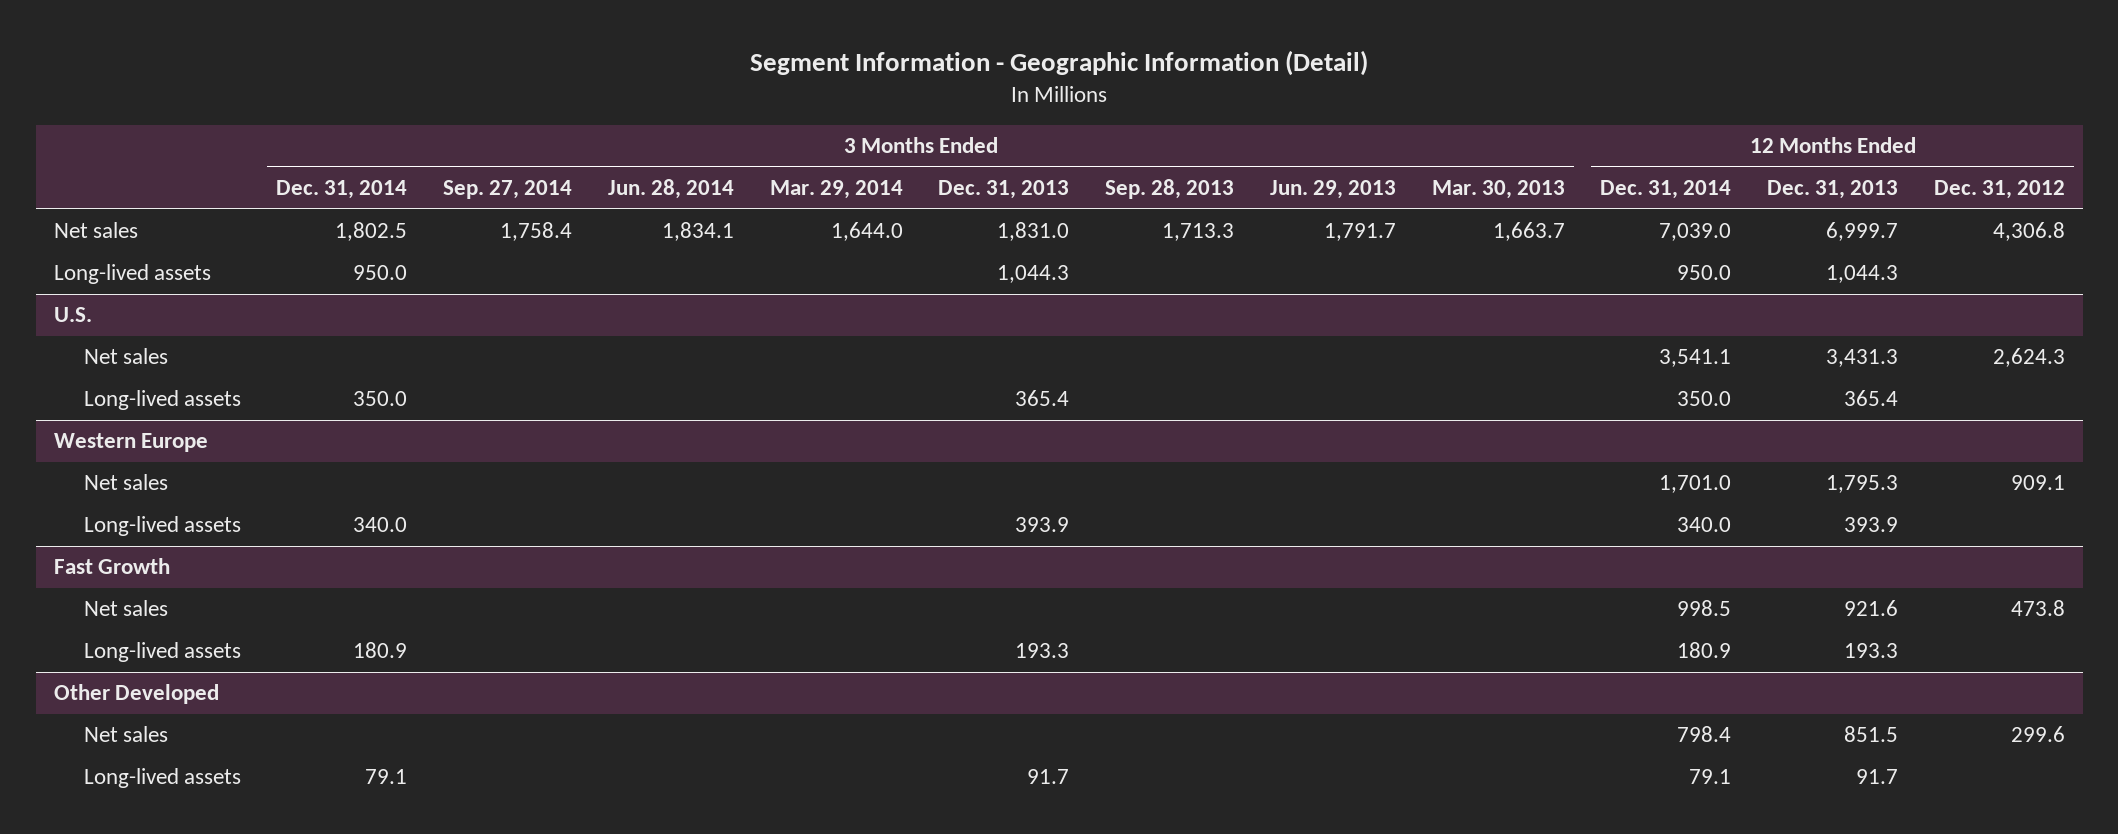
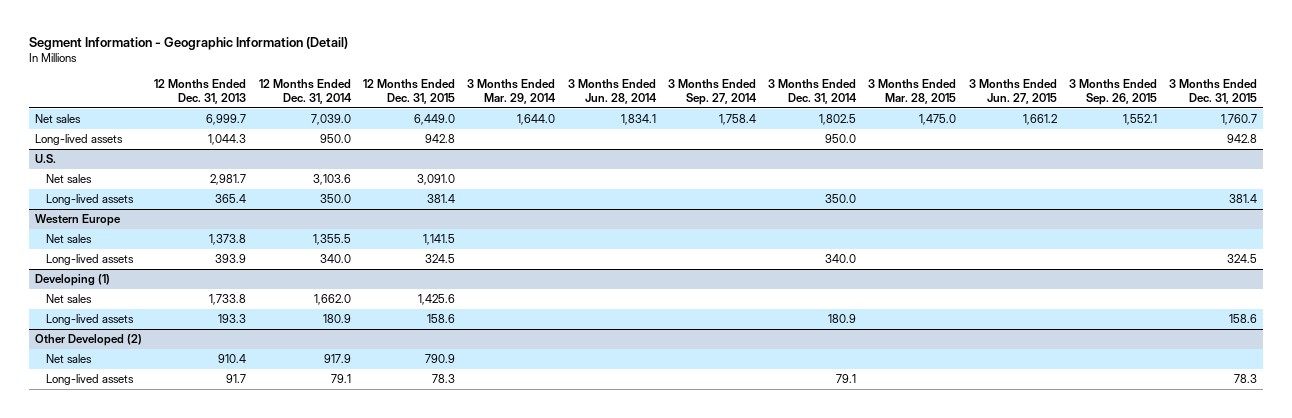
[938,180,1070,200] Dec. 31, 2013 -> none
[1105,179,1235,200] Sep. 28, 2013 -> none
[1269,180,1396,200] Jun. 29, 2013 -> none
[1431,180,1565,200] Mar. 30, 2013 -> none
[1933,180,2065,200] Dec. 31, 2012 -> none
none -> [362,78,455,104] 12 Months Ended Dec. 31, 2015
none -> [868,78,957,104] 3 Months Ended Mar. 28, 2015
none -> [968,78,1057,104] 3 Months Ended Jun. 27, 2015
none -> [1069,78,1158,105] 3 Months Ended Sep. 26, 2015
none -> [1169,78,1258,104] 3 Months Ended Dec. 31, 2015
[1659,349,1732,368] 3,541.1 -> [312,174,351,186] 3,103.6
[1826,349,1899,368] 3,431.3 -> [210,174,247,186] 2,981.7
[1659,475,1732,494] 1,701.0 -> [312,234,351,246] 1,355.5
[1826,475,1899,494] 1,795.3 -> [209,234,247,246] 1,373.8
[53,558,170,575] Fast Growth -> [35,274,111,287] Developing (1)
[1677,600,1732,617] 998.5 -> [313,294,351,306] 1,662.0
[1844,600,1899,617] 921.6 -> [209,294,247,306] 1,733.8
[53,684,219,705] Other Developed -> [35,334,143,347] Other Developed (2)
[1677,726,1732,743] 798.4 -> [323,354,351,364] 917.9
[1844,726,1899,743] 851.5 -> [218,354,247,364] 910.4

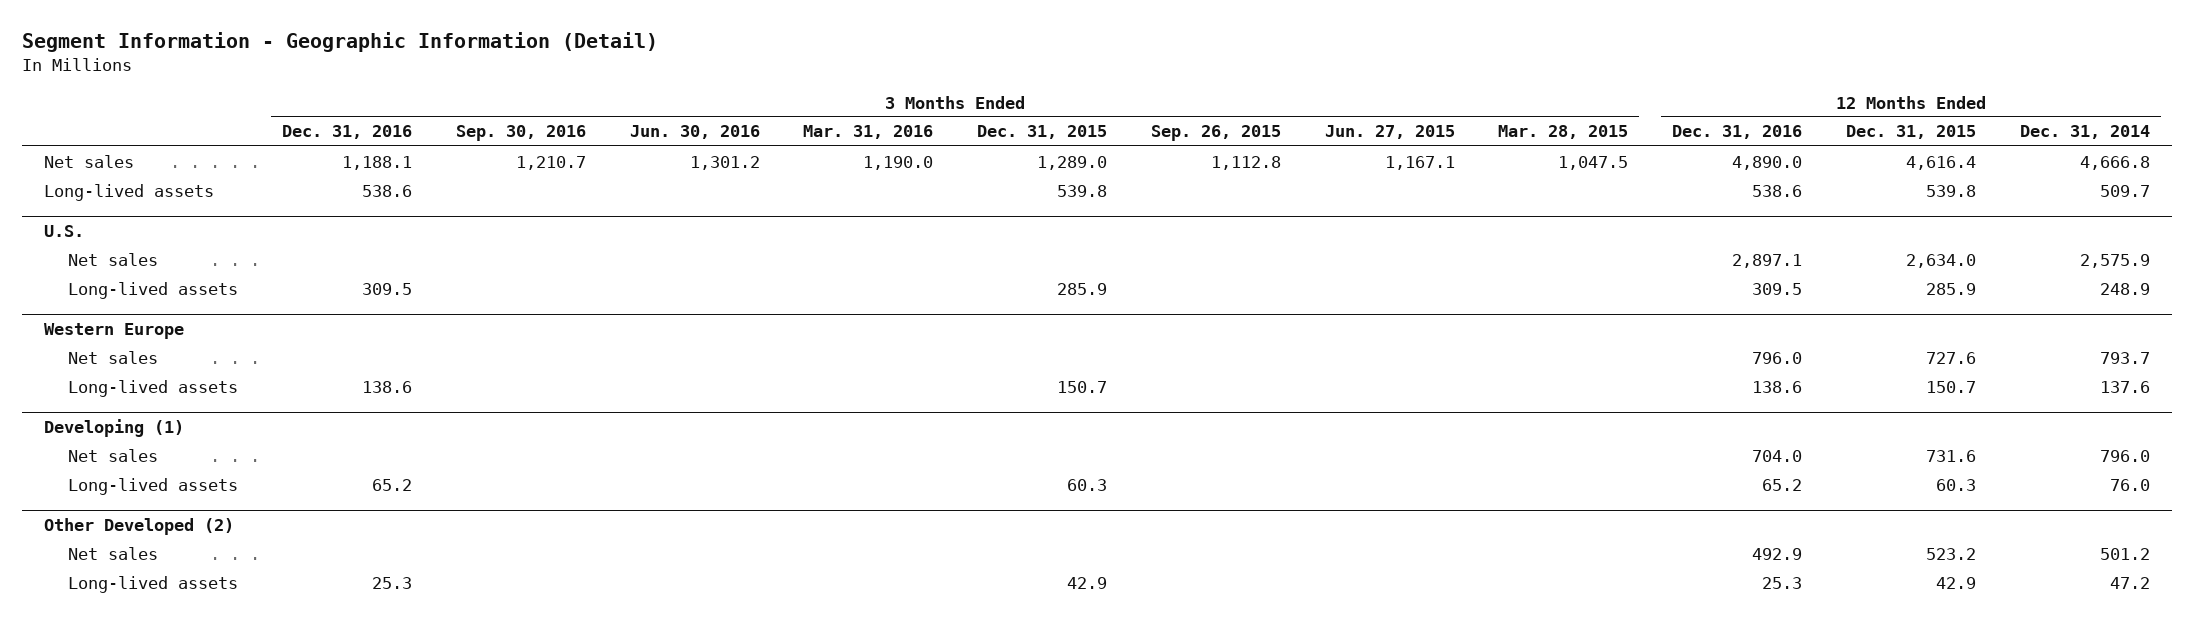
[154,78,247,104] 12 Months Ended Dec. 31, 2013 -> none
[467,78,557,104] 3 Months Ended Mar. 29, 2014 -> none
[567,78,657,104] 3 Months Ended Jun. 28, 2014 -> none
[667,78,757,105] 3 Months Ended Sep. 27, 2014 -> none
[768,78,858,104] 3 Months Ended Dec. 31, 2014 -> none
none -> [282,125,413,140] Dec. 31, 2016
none -> [455,125,586,142] Sep. 30, 2016
none -> [629,125,760,140] Jun. 30, 2016
none -> [803,125,934,140] Mar. 31, 2016
none -> [1672,125,1803,140] Dec. 31, 2016
[310,114,351,126] 7,039.0 -> [2079,155,2150,170] 4,666.8
[413,114,455,126] 6,449.0 -> [1905,155,1976,170] 4,616.4
[919,114,957,126] 1,475.0 -> [1558,155,1629,170] 1,047.5
[1022,114,1057,126] 1,661.2 -> [1384,155,1455,170] 1,167.1
[1123,114,1158,126] 1,552.1 -> [1210,155,1281,170] 1,112.8
[1221,114,1258,126] 1,760.7 -> [1037,155,1108,170] 1,289.0
[319,134,351,144] 950.0 -> [2099,184,2150,197] 509.7
[424,134,455,144] 942.8 -> [1925,184,1976,197] 539.8
[1227,134,1258,144] 942.8 -> [1057,184,1108,197] 539.8
[312,174,351,186] 3,103.6 -> [2079,253,2150,268] 2,575.9
[416,174,455,186] 3,091.0 -> [1905,253,1976,268] 2,634.0
[319,194,351,204] 350.0 -> [2099,282,2150,295] 248.9
[426,194,455,204] 381.4 -> [1925,282,1976,295] 285.9
[1229,194,1258,204] 381.4 -> [1057,282,1108,295] 285.9
[312,234,351,246] 1,355.5 -> [2099,351,2150,364] 793.7
[422,234,455,246] 1,141.5 -> [1925,351,1976,364] 727.6
[319,254,351,264] 340.0 -> [2099,380,2150,393] 137.6
[424,254,455,264] 324.5 -> [1925,380,1976,393] 150.7
[1227,254,1258,264] 324.5 -> [1057,380,1108,393] 150.7
[313,294,351,306] 1,662.0 -> [2099,449,2150,462] 796.0
[417,294,455,306] 1,425.6 -> [1925,449,1976,462] 731.6
[322,314,351,324] 180.9 -> [2109,478,2150,491] 76.0
[426,314,455,324] 158.6 -> [1935,478,1976,491] 60.3
[1229,314,1258,324] 158.6 -> [1067,478,1108,491] 60.3
[323,354,351,364] 917.9 -> [2099,547,2150,560] 501.2
[424,354,455,364] 790.9 -> [1925,547,1976,560] 523.2
[330,374,351,384] 79.1 -> [2109,576,2150,589] 47.2
[431,374,455,384] 78.3 -> [1935,576,1976,589] 42.9
[1234,374,1258,384] 78.3 -> [1067,576,1108,589] 42.9

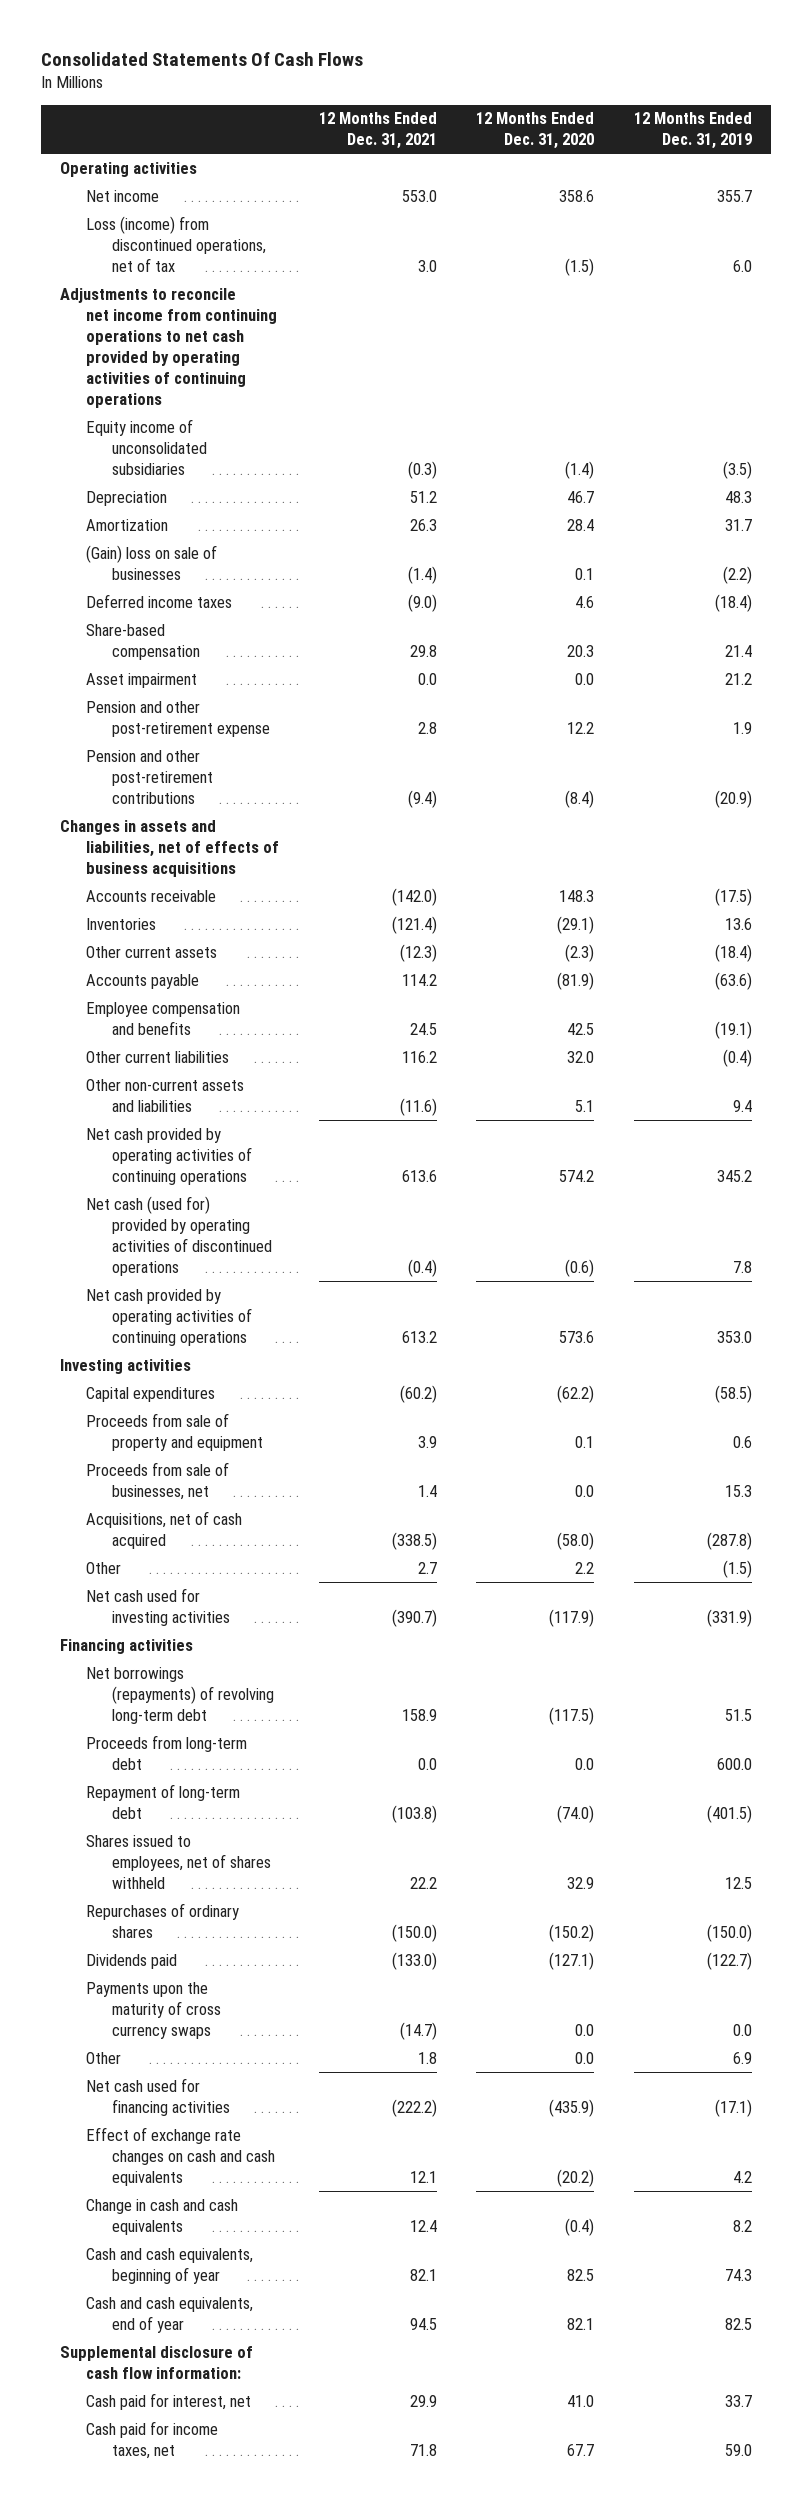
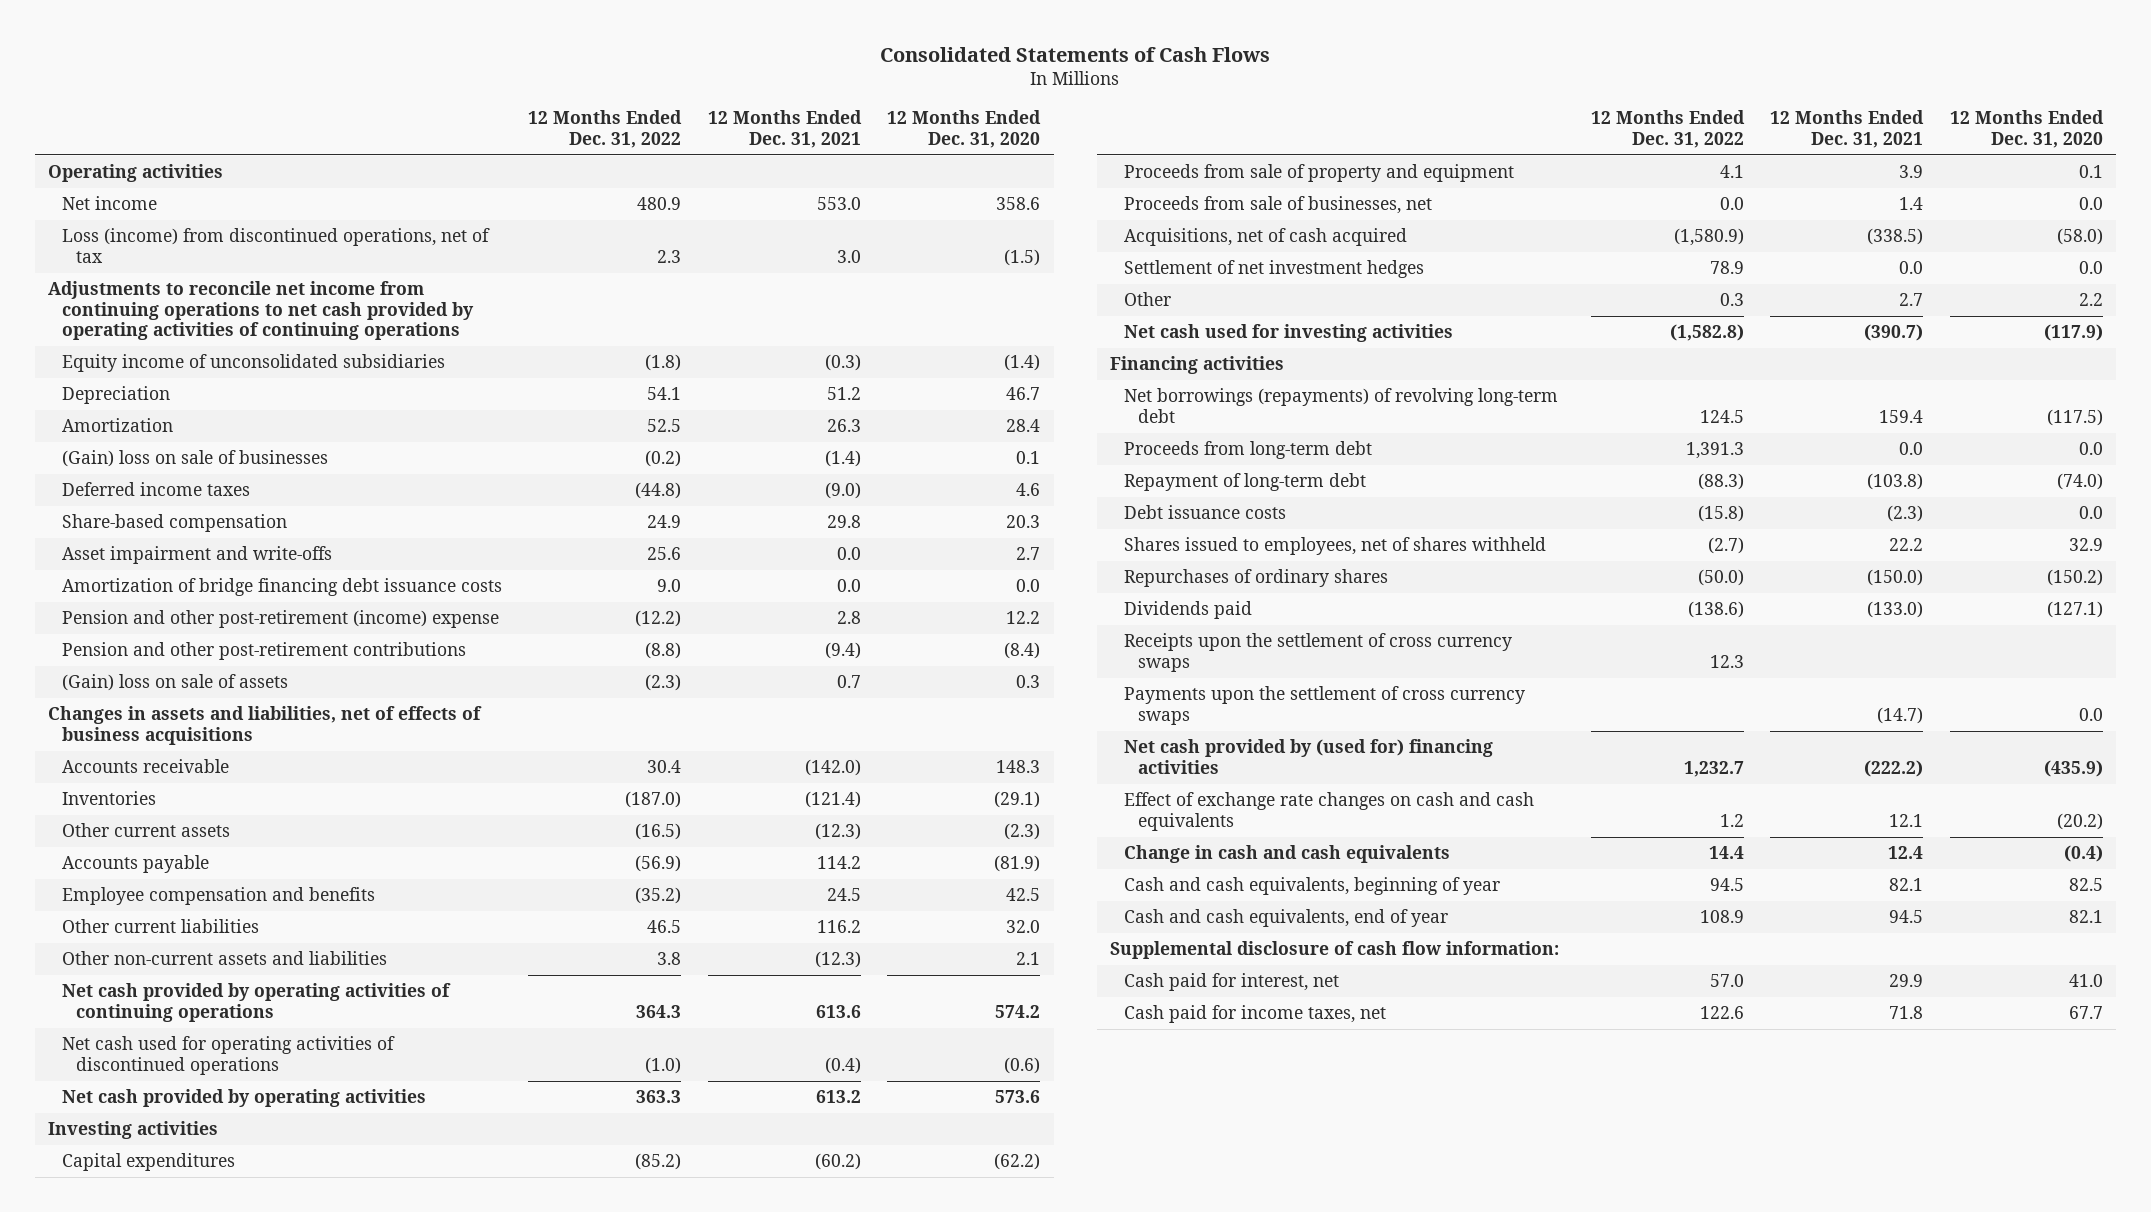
[40,52,363,67] Consolidated Statements Of Cash Flows -> [880,46,1271,62] Consolidated Statements of Cash Flows
[633,112,752,150] 12 Months Ended Dec. 31, 2019 -> none
none -> [528,110,683,148] 12 Months Ended Dec. 31, 2022
[86,672,198,688] Asset impairment -> [61,546,332,565] Asset impairment and write-offs
[575,672,595,685] 0.0 -> [1016,547,1041,561] 2.7
none -> [61,578,502,597] Amortization of bridge financing debt issuance costs
[86,700,270,737] Pension and other post-retirement expense -> [61,610,499,629] Pension and other post-retirement (income) expense
none -> [61,674,288,692] (Gain) loss on sale of assets
[399,1097,437,1116] (11.6) -> [814,951,861,969] (12.3)
[575,1099,595,1112] 5.1 -> [1016,952,1041,966] 2.1
[86,1195,272,1276] Net cash (used for) provided by operating activities of discontinued operations -> [61,1036,395,1075] Net cash used for operating activities of discontinued operations
[86,1288,252,1346] Net cash provided by operating activities of continuing operations -> [61,1089,426,1108] Net cash provided by operating activities
none -> [1124,260,1425,279] Settlement of net investment hedges
[401,1708,437,1721] 158.9 -> [1879,409,1924,423] 159.4
none -> [1124,505,1287,520] Debt issuance costs
[86,2051,122,2064] Other -> none
none -> [1124,633,1513,672] Receipts upon the settlement of cross currency swaps
[86,1981,221,2039] Payments upon the maturity of cross currency swaps -> [1124,686,1526,725] Payments upon the settlement of cross currency swaps
[86,2077,230,2116] Net cash used for financing activities -> [1124,739,1494,774] Net cash provided by (used for) financing activities

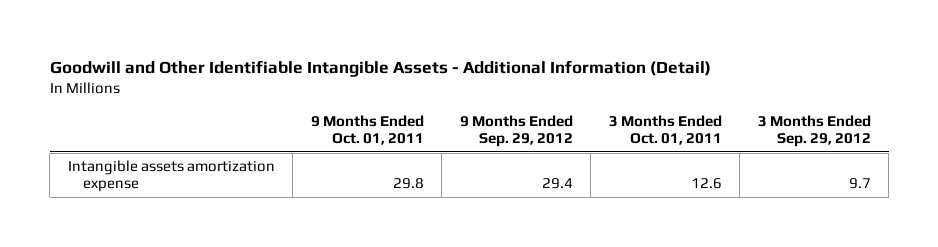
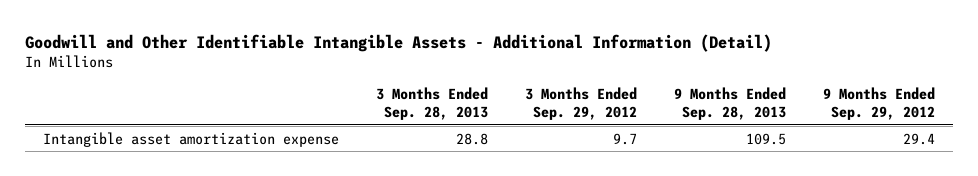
[310,114,424,145] 9 Months Ended Oct. 01, 2011 -> none
[608,114,722,145] 3 Months Ended Oct. 01, 2011 -> none
none -> [376,87,489,121] 3 Months Ended Sep. 28, 2013
none -> [674,87,787,121] 9 Months Ended Sep. 28, 2013
[67,160,275,193] Intangible assets amortization expense -> [43,131,340,147] Intangible asset amortization expense

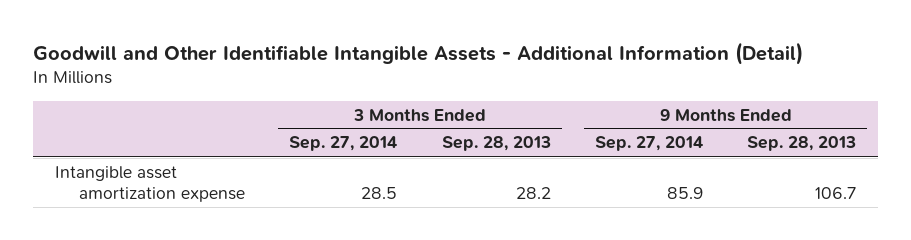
[525,87,638,121] 3 Months Ended Sep. 29, 2012 -> none
[822,87,935,121] 9 Months Ended Sep. 29, 2012 -> none
none -> [289,136,398,152] Sep. 27, 2014
none -> [594,136,703,152] Sep. 27, 2014
[456,132,489,145] 28.8 -> [515,187,551,200] 28.2
[746,132,787,145] 109.5 -> [815,187,857,200] 106.7

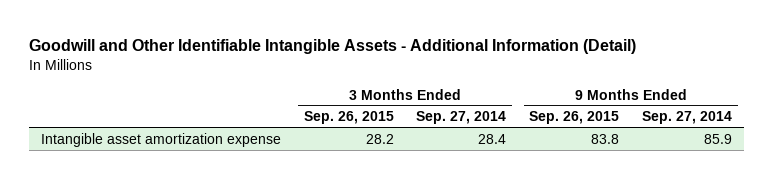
[441,136,551,152] Sep. 28, 2013 -> none
[747,136,857,152] Sep. 28, 2013 -> none
none -> [303,111,394,125] Sep. 26, 2015
none -> [529,111,620,125] Sep. 26, 2015
[361,187,398,200] 28.5 -> [478,133,507,144] 28.4

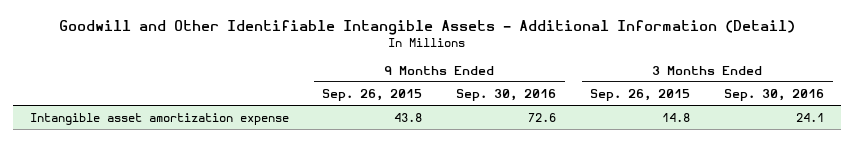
[416,111,507,125] Sep. 27, 2014 -> none
[642,111,733,125] Sep. 27, 2014 -> none
none -> [456,89,557,102] Sep. 30, 2016
none -> [724,89,825,102] Sep. 30, 2016
[365,133,394,144] 28.2 -> [662,113,691,123] 14.8
[591,133,620,144] 83.8 -> [394,113,423,123] 43.8

